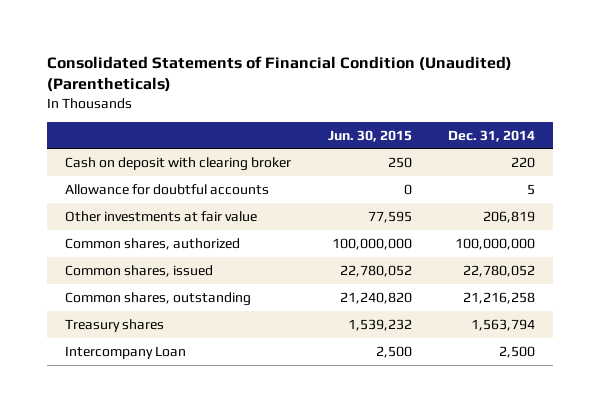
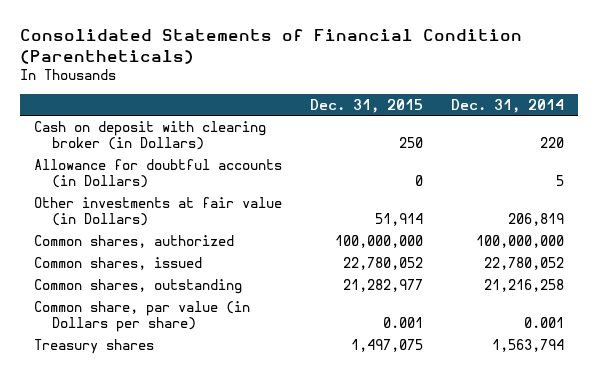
[46,56,512,93] Consolidated Statements of Financial Condition (Unaudited) (Parentheticals) -> [19,28,522,64] Consolidated Statements of Financial Condition (Parentheticals)
[327,129,412,142] Jun. 30, 2015 -> none
none -> [309,98,423,113] Dec. 31, 2015
[64,156,291,171] Cash on deposit with clearing broker -> [33,121,266,151] Cash on deposit with clearing broker (in Dollars)
[64,183,269,195] Allowance for doubtful accounts -> [33,159,282,189] Allowance for doubtful accounts (in Dollars)
[64,210,257,222] Other investments at fair value -> [33,197,282,227] Other investments at fair value (in Dollars)
none -> [33,301,250,333] Common share, par value (in Dollars per share)
[64,345,186,359] Intercompany Loan -> none

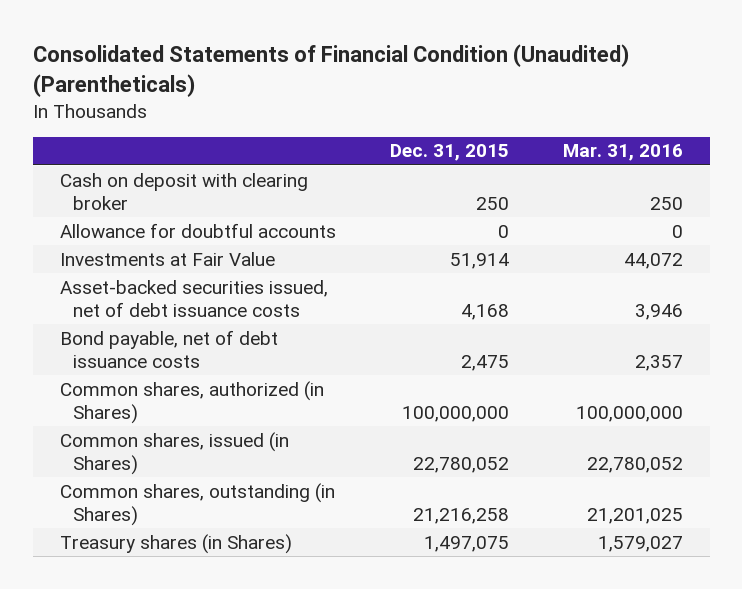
[19,28,522,64] Consolidated Statements of Financial Condition (Parentheticals) -> [32,44,629,97] Consolidated Statements of Financial Condition (Unaudited) (Parentheticals)
[450,98,564,113] Dec. 31, 2014 -> none
none -> [562,144,683,162] Mar. 31, 2016
[33,301,250,333] Common share, par value (in Dollars per share) -> none
[33,121,266,151] Cash on deposit with clearing broker (in Dollars) -> [59,172,308,210] Cash on deposit with clearing broker
[33,159,282,189] Allowance for doubtful accounts (in Dollars) -> [59,222,336,238] Allowance for doubtful accounts
[33,197,282,227] Other investments at fair value (in Dollars) -> [59,251,275,266] Investments at Fair Value
none -> [59,279,328,317] Asset-backed securities issued, net of debt issuance costs
none -> [59,329,278,368] Bond payable, net of debt issuance costs
[33,235,234,249] Common shares, authorized -> [59,380,324,424] Common shares, authorized (in Shares)
[33,257,202,271] Common shares, issued -> [59,431,289,475] Common shares, issued (in Shares)
[33,279,242,295] Common shares, outstanding -> [59,482,335,526] Common shares, outstanding (in Shares)
[342,279,423,293] 21,282,977 -> [412,507,509,524] 21,216,258
[33,339,154,355] Treasury shares -> [59,533,292,554] Treasury shares (in Shares)

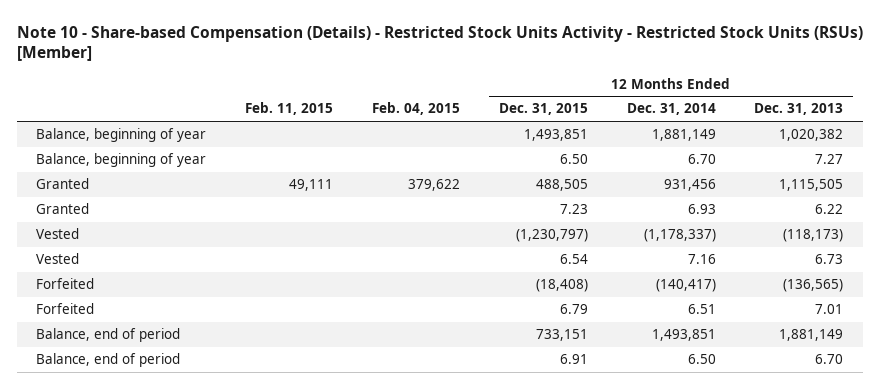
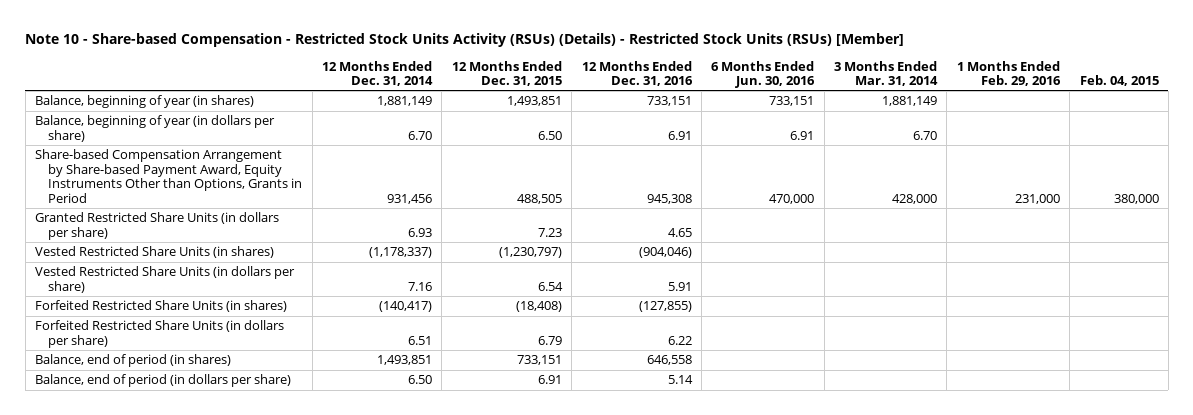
[16,25,863,62] Note 10 - Share-based Compensation (Details) - Restricted Stock Units Activity - Restricted Stock Units (RSUs) [Member] -> [25,33,905,48] Note 10 - Share-based Compensation - Restricted Stock Units Activity (RSUs) (Details) - Restricted Stock Units (RSUs) [Member]
[244,102,333,116] Feb. 11, 2015 -> none
[754,103,844,116] Dec. 31, 2013 -> none
none -> [581,60,693,86] 12 Months Ended Dec. 31, 2016
none -> [711,60,816,88] 6 Months Ended Jun. 30, 2016
none -> [834,60,939,86] 3 Months Ended Mar. 31, 2014
none -> [956,60,1061,86] 1 Months Ended Feb. 29, 2016
[36,178,90,190] Granted -> none
[36,128,207,143] Balance, beginning of year -> [34,95,254,109] Balance, beginning of year (in shares)
[36,153,207,168] Balance, beginning of year -> [34,115,275,142] Balance, beginning of year (in dollars per share)
none -> [34,149,303,203] Share-based Compensation Arrangement by Share-based Payment Award, Equity Instruments Other than Options, Grants in Period
[36,203,90,215] Granted -> [34,212,279,240] Granted Restricted Share Units (in dollars per share)
[36,228,80,240] Vested -> [34,246,274,259] Vested Restricted Share Units (in shares)
[36,253,80,265] Vested -> [34,266,295,293] Vested Restricted Share Units (in dollars per share)
[36,278,95,290] Forfeited -> [34,300,287,313] Forfeited Restricted Share Units (in shares)
[36,303,95,315] Forfeited -> [34,320,284,348] Forfeited Restricted Share Units (in dollars per share)
[36,328,181,343] Balance, end of period -> [34,354,231,368] Balance, end of period (in shares)
[36,353,181,368] Balance, end of period -> [34,374,291,388] Balance, end of period (in dollars per share)

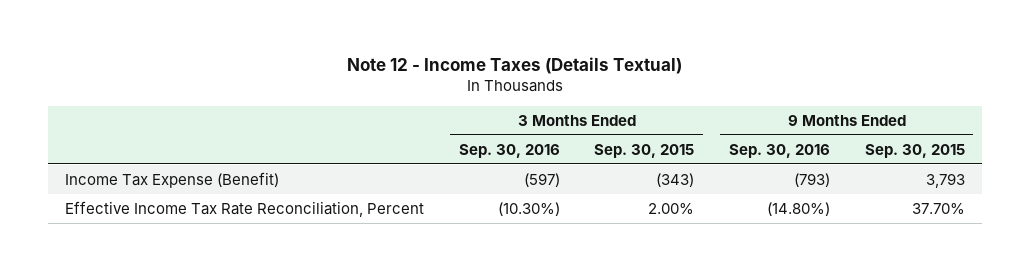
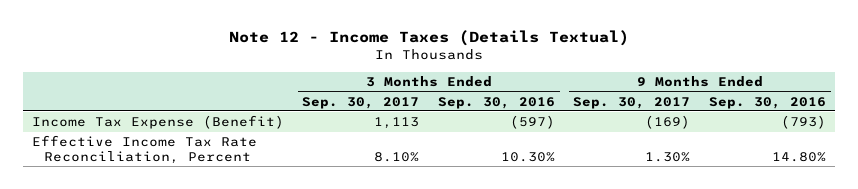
[594,143,695,158] Sep. 30, 2015 -> none
[864,143,965,158] Sep. 30, 2015 -> none
none -> [302,96,420,109] Sep. 30, 2017
none -> [573,96,691,109] Sep. 30, 2017
[497,201,560,216] (10.30%) -> [500,151,555,162] 10.30%
[766,201,830,216] (14.80%) -> [771,151,826,162] 14.80%

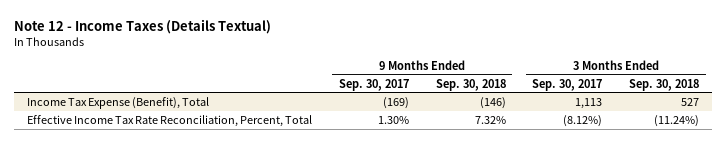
[437,96,555,109] Sep. 30, 2016 -> none
[708,96,826,109] Sep. 30, 2016 -> none
none -> [435,78,506,91] Sep. 30, 2018
none -> [629,78,700,91] Sep. 30, 2018
[31,115,284,130] Income Tax Expense (Benefit) -> [26,96,209,109] Income Tax Expense (Benefit), Total
[31,135,257,164] Effective Income Tax Rate Reconciliation, Percent -> [26,114,312,127] Effective Income Tax Rate Reconciliation, Percent, Total
[374,151,420,162] 8.10% -> [563,114,603,127] (8.12%)

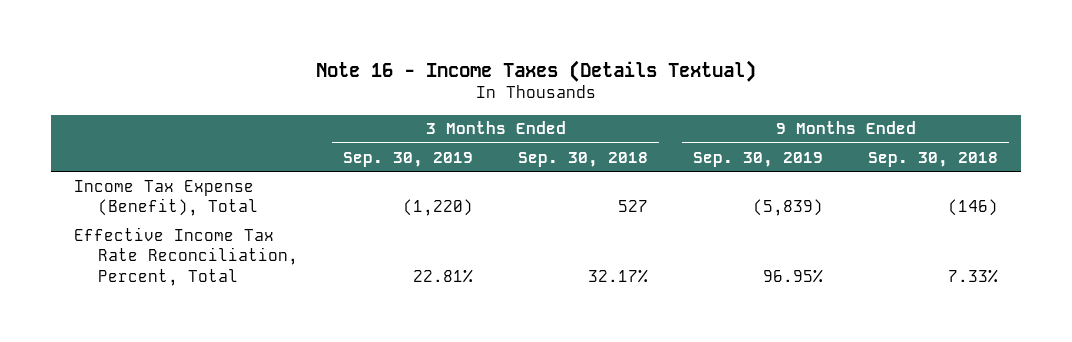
[13,18,271,34] Note 12 - Income Taxes (Details Textual) -> [316,59,757,82] Note 16 - Income Taxes (Details Textual)
[338,78,409,91] Sep. 30, 2017 -> none
[532,78,603,91] Sep. 30, 2017 -> none
none -> [343,151,474,167] Sep. 30, 2019
none -> [693,151,824,167] Sep. 30, 2019
[474,115,506,124] 7.32% -> [948,269,999,284] 7.33%
[654,114,700,127] (11.24%) -> [588,269,649,284] 32.17%

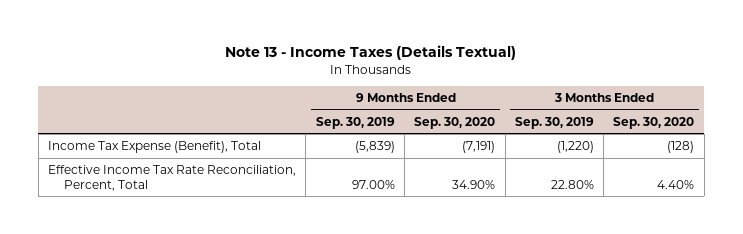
[316,59,757,82] Note 16 - Income Taxes (Details Textual) -> [225,45,517,61] Note 13 - Income Taxes (Details Textual)
[518,151,649,167] Sep. 30, 2018 -> none
[868,151,999,167] Sep. 30, 2018 -> none
none -> [414,116,496,129] Sep. 30, 2020
none -> [613,116,695,129] Sep. 30, 2020
[413,269,474,284] 22.81% -> [550,179,594,189] 22.80%
[763,269,824,284] 96.95% -> [351,179,395,189] 97.00%

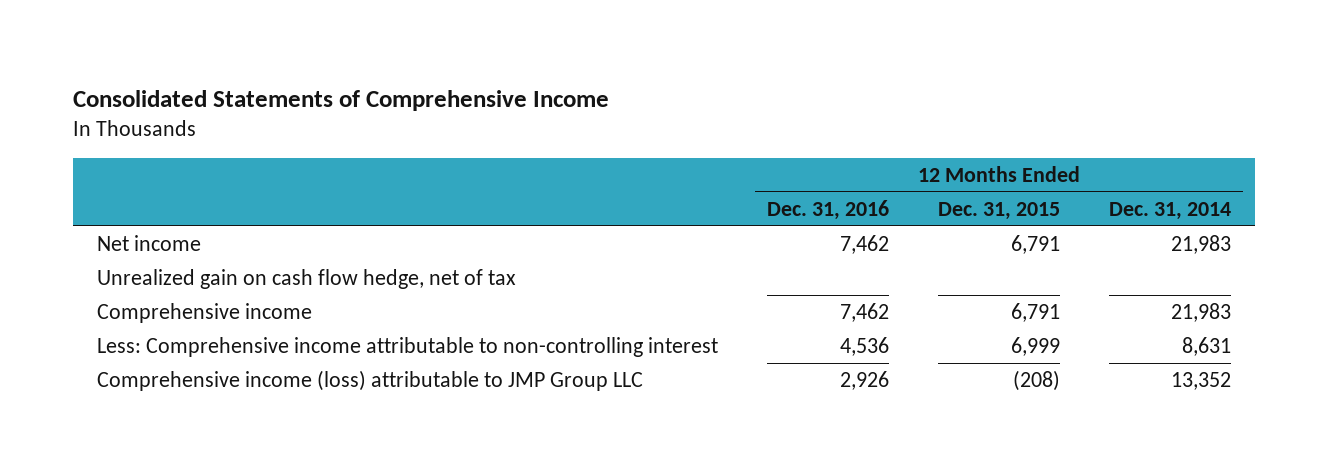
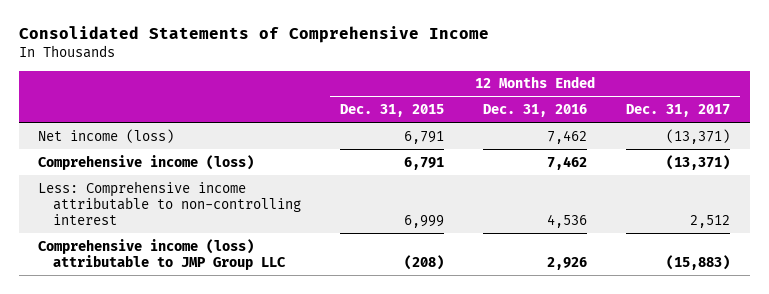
[1108,201,1231,220] Dec. 31, 2014 -> none
none -> [626,103,731,117] Dec. 31, 2017
[97,268,517,289] Unrealized gain on cash flow hedge, net of tax -> none
[97,234,202,251] Net income -> [38,128,175,143] Net income (loss)
[97,302,313,323] Comprehensive income -> [38,154,255,170] Comprehensive income (loss)

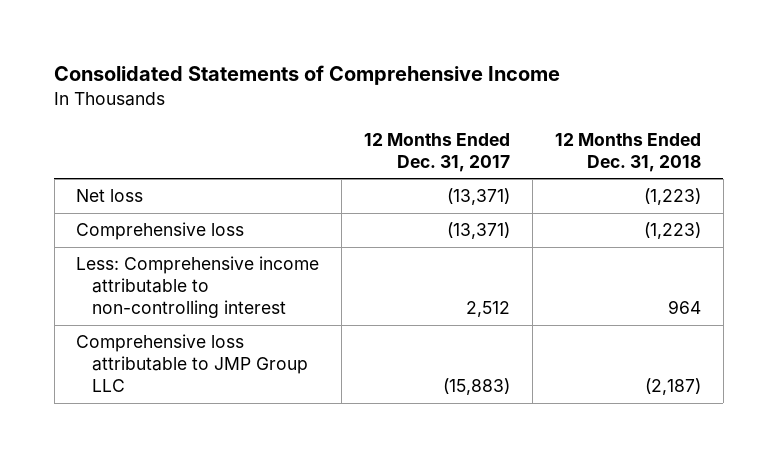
[340,103,445,117] Dec. 31, 2015 -> none
[483,103,588,117] Dec. 31, 2016 -> none
none -> [554,132,701,172] 12 Months Ended Dec. 31, 2018
[38,128,175,143] Net income (loss) -> [76,189,144,203] Net loss
[38,154,255,170] Comprehensive income (loss) -> [76,222,245,241] Comprehensive loss
[38,238,287,270] Comprehensive income (loss) attributable to JMP Group LLC -> [76,334,308,393] Comprehensive loss attributable to JMP Group LLC

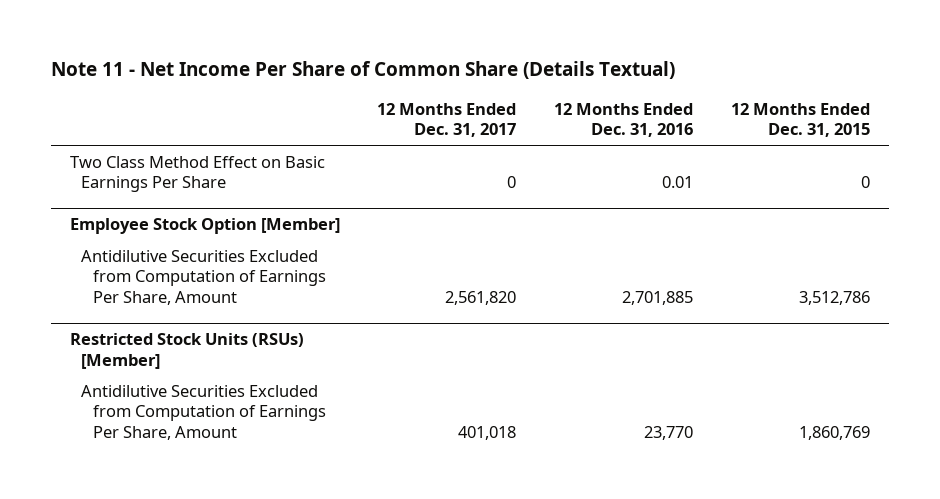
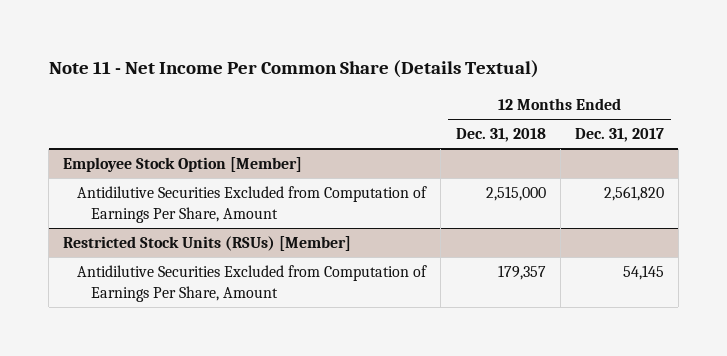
[50,61,675,80] Note 11 - Net Income Per Share of Common Share (Details Textual) -> [48,59,539,78] Note 11 - Net Income Per Common Share (Details Textual)
[554,102,694,138] 12 Months Ended Dec. 31, 2016 -> none
[731,102,871,138] 12 Months Ended Dec. 31, 2015 -> none
none -> [455,128,546,143] Dec. 31, 2018
[69,155,325,193] Two Class Method Effect on Basic Earnings Per Share -> none
[458,426,517,441] 401,018 -> [622,265,664,281] 54,145

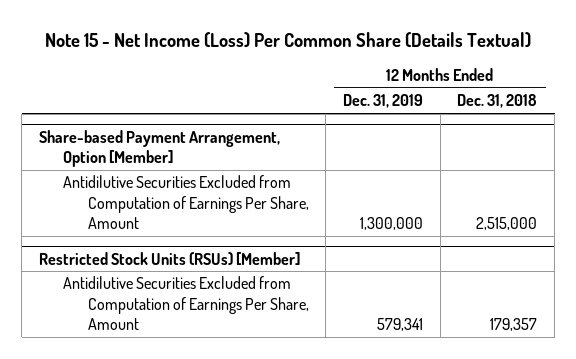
[48,59,539,78] Note 11 - Net Income Per Common Share (Details Textual) -> [45,31,532,48] Note 15 - Net Income (Loss) Per Common Share (Details Textual)
[574,128,664,143] Dec. 31, 2017 -> none
none -> [342,94,423,109] Dec. 31, 2019
[63,157,303,173] Employee Stock Option [Member] -> [38,129,280,167] Share-based Payment Arrangement, Option [Member]

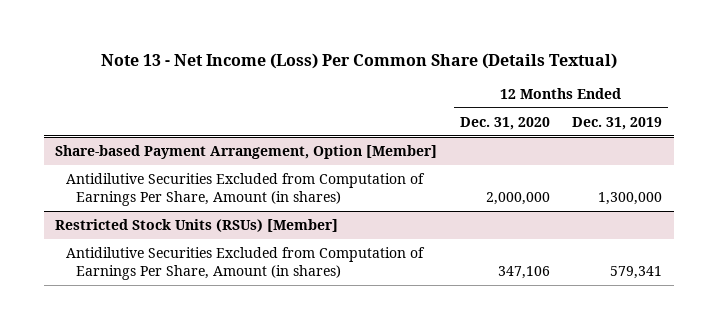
[45,31,532,48] Note 15 - Net Income (Loss) Per Common Share (Details Textual) -> [100,52,617,69] Note 13 - Net Income (Loss) Per Common Share (Details Textual)
[457,94,538,109] Dec. 31, 2018 -> none
none -> [459,116,550,130] Dec. 31, 2020
[63,175,309,230] Antidilutive Securities Excluded from Computation of Earnings Per Share, Amount -> [65,173,425,206] Antidilutive Securities Excluded from Computation of Earnings Per Share, Amount (in shares)
[63,276,309,331] Antidilutive Securities Excluded from Computation of Earnings Per Share, Amount -> [65,247,425,280] Antidilutive Securities Excluded from Computation of Earnings Per Share, Amount (in shares)

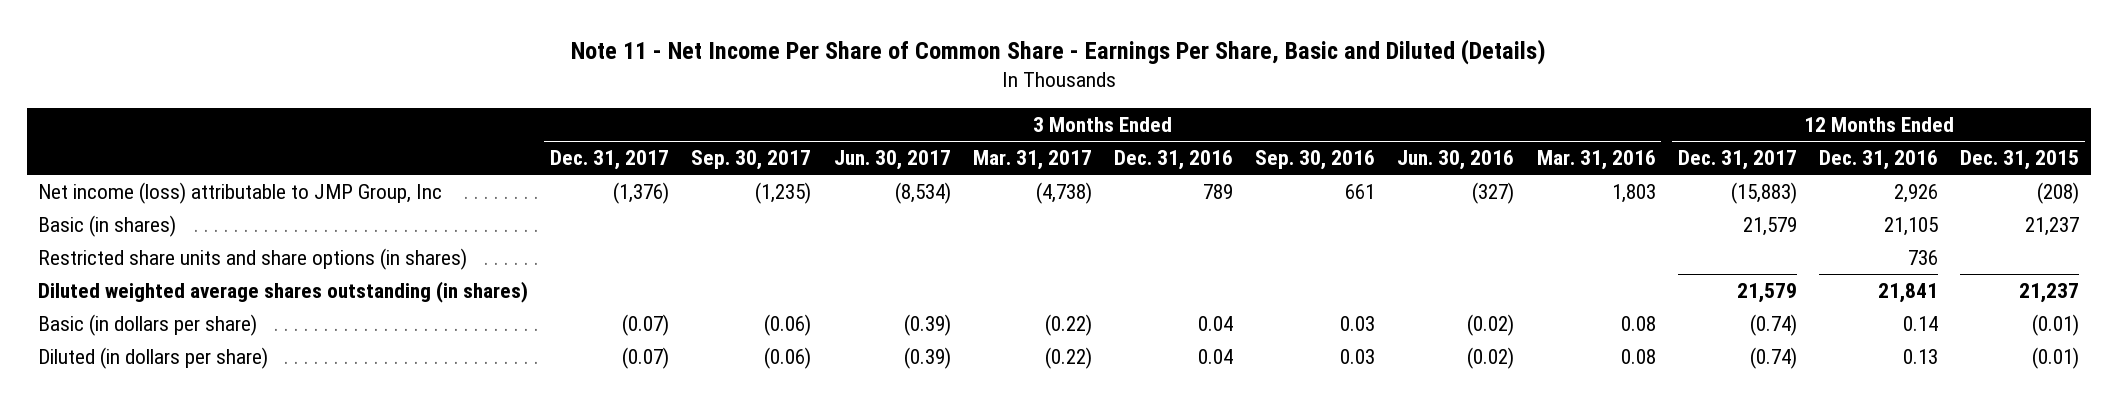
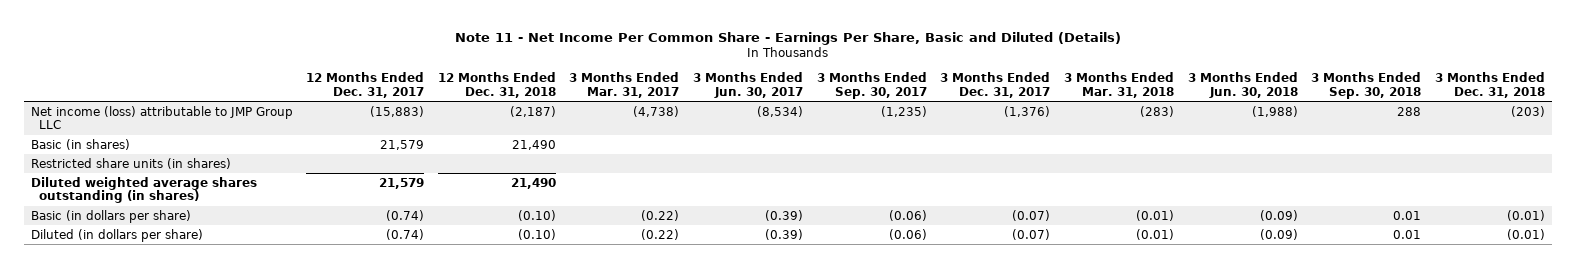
[570,38,1546,65] Note 11 - Net Income Per Share of Common Share - Earnings Per Share, Basic and Diluted (Details) -> [454,31,1121,45] Note 11 - Net Income Per Common Share - Earnings Per Share, Basic and Diluted (Details)
[1113,150,1233,171] Dec. 31, 2016 -> none
[1255,150,1376,171] Sep. 30, 2016 -> none
[1397,150,1515,171] Jun. 30, 2016 -> none
[1536,150,1656,171] Mar. 31, 2016 -> none
[1819,150,1939,171] Dec. 31, 2016 -> none
[1960,150,2080,171] Dec. 31, 2015 -> none
none -> [437,72,556,98] 12 Months Ended Dec. 31, 2018
none -> [1064,72,1175,98] 3 Months Ended Mar. 31, 2018
none -> [1187,72,1298,98] 3 Months Ended Jun. 30, 2018
none -> [1311,72,1422,99] 3 Months Ended Sep. 30, 2018
none -> [1434,72,1545,98] 3 Months Ended Dec. 31, 2018
[37,182,442,205] Net income (loss) attributable to JMP Group, Inc -> [30,105,293,130] Net income (loss) attributable to JMP Group LLC
[37,248,467,271] Restricted share units and share options (in shares) -> [30,157,231,169] Restricted share units (in shares)

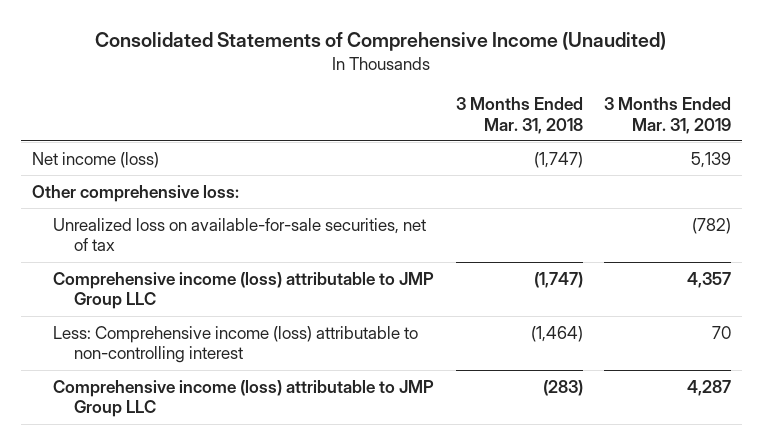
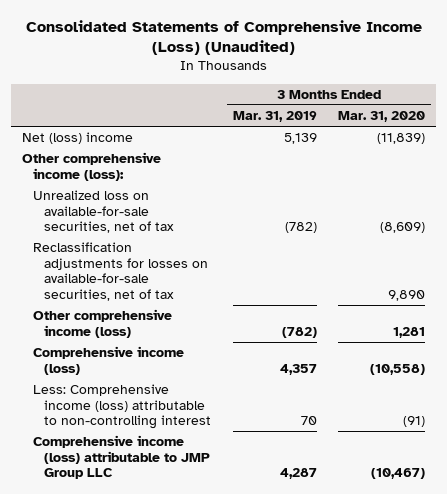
[95,32,667,52] Consolidated Statements of Comprehensive Income (Unaudited) -> [25,19,422,56] Consolidated Statements of Comprehensive Income (Loss) (Unaudited)
[455,96,583,134] 3 Months Ended Mar. 31, 2018 -> none
none -> [338,111,426,123] Mar. 31, 2020
[31,151,159,168] Net income (loss) -> [21,132,133,145] Net (loss) income
[31,184,239,202] Other comprehensive loss: -> [21,152,161,181] Other comprehensive income (loss):
none -> [32,242,208,301] Reclassification adjustments for losses on available-for-sale securities, net of tax
none -> [32,309,172,338] Other comprehensive income (loss)
[52,271,434,310] Comprehensive income (loss) attributable to JMP Group LLC -> [32,346,184,375] Comprehensive income (loss)

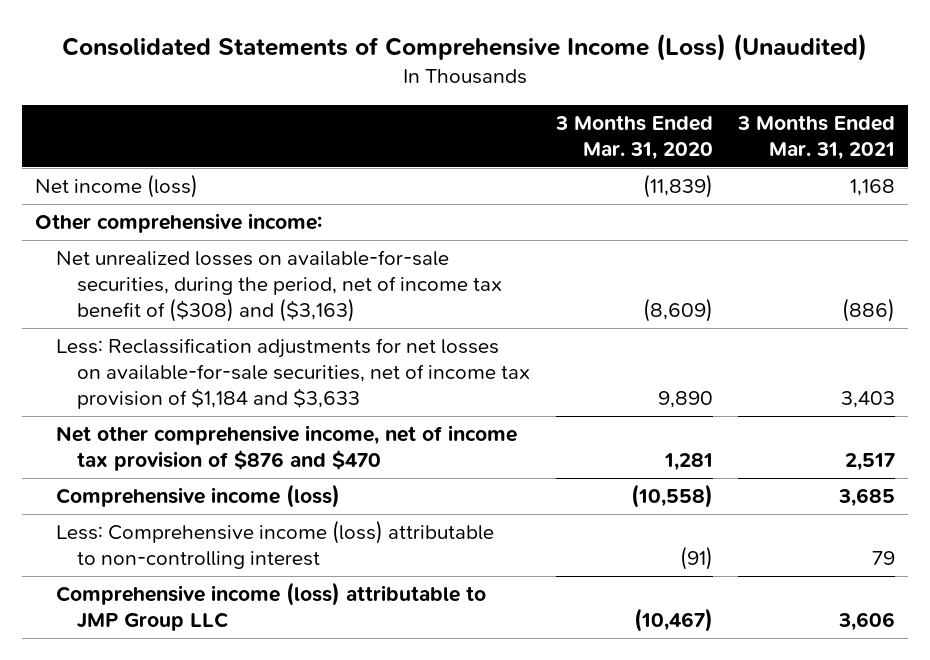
[232,111,317,123] Mar. 31, 2019 -> none
none -> [737,114,896,160] 3 Months Ended Mar. 31, 2021
[21,132,133,145] Net (loss) income -> [34,174,198,199] Net income (loss)
[21,152,161,181] Other comprehensive income (loss): -> [34,213,322,234] Other comprehensive income:
[32,190,174,234] Unrealized loss on available-for-sale securities, net of tax -> [55,250,503,322] Net unrealized losses on available-for-sale securities, during the period, net of income tax benefit of ($308) and ($3,163)
[32,242,208,301] Reclassification adjustments for losses on available-for-sale securities, net of tax -> [55,338,531,409] Less: Reclassification adjustments for net losses on available-for-sale securities, net of income tax provision of $1,184 and $3,633
[32,309,172,338] Other comprehensive income (loss) -> [55,425,517,472] Net other comprehensive income, net of income tax provision of $876 and $470

